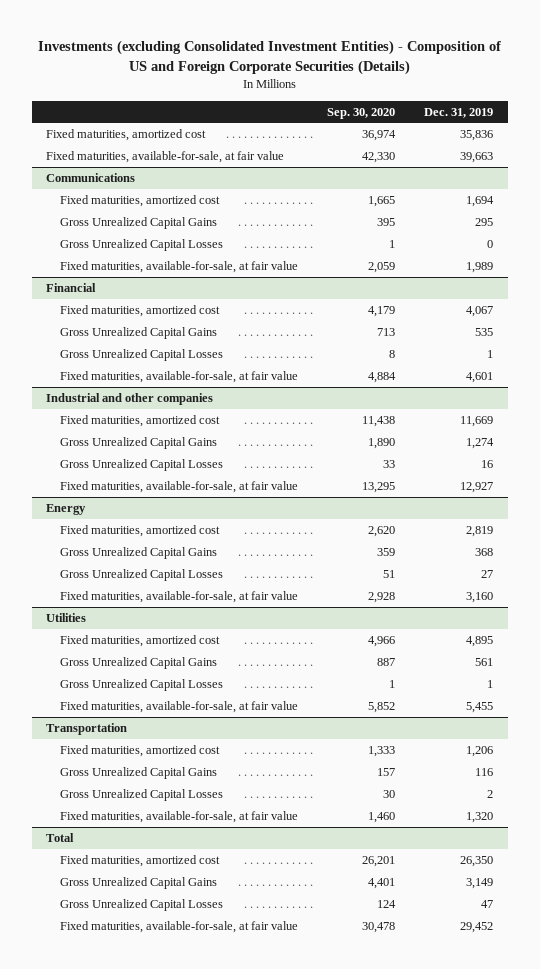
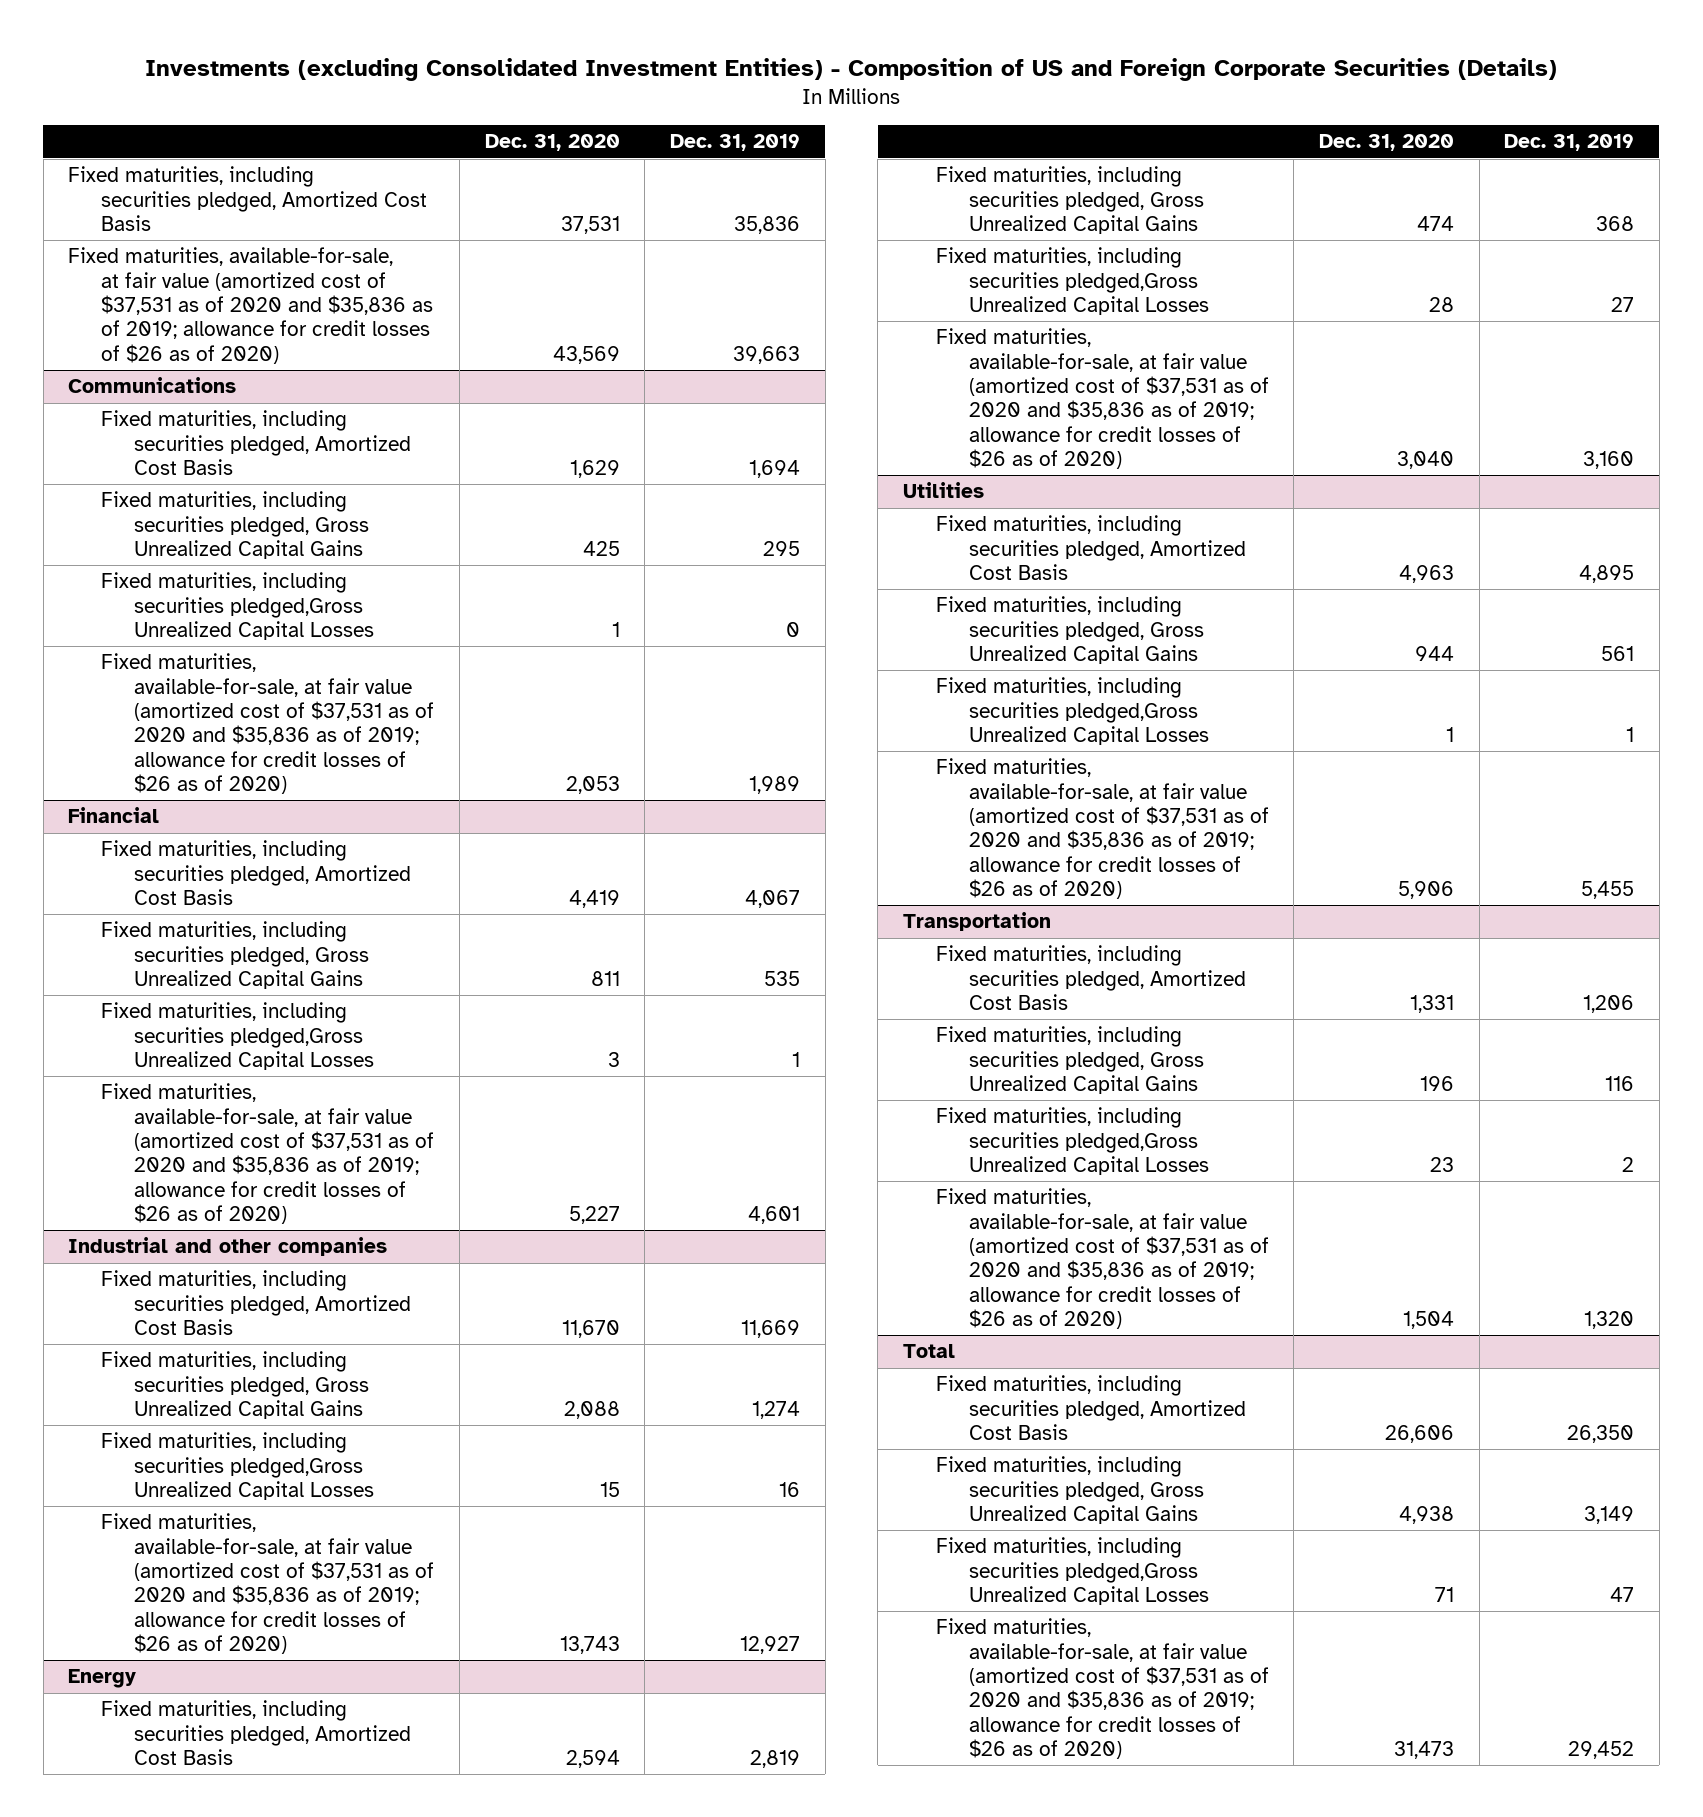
[327,107,396,119] Sep. 30, 2020 -> none
none -> [484,134,620,152] Dec. 31, 2020
[46,128,207,141] Fixed maturities, amortized cost -> [68,166,428,231] Fixed maturities, including securities pledged, Amortized Cost Basis
[46,150,285,163] Fixed maturities, available-for-sale, at fair value -> [68,247,434,364] Fixed maturities, available-for-sale, at fair value (amortized cost of $37,531 as of 2020 and $35,836 as of 2019; allowance for credit losses of $26 as of 2020)
[60,194,221,207] Fixed maturities, amortized cost -> [101,410,412,475] Fixed maturities, including securities pledged, Amortized Cost Basis
[60,216,218,229] Gross Unrealized Capital Gains -> [101,491,370,559] Fixed maturities, including securities pledged, Gross Unrealized Capital Gains
[60,238,224,251] Gross Unrealized Capital Losses -> [101,572,375,640] Fixed maturities, including securities pledged,Gross Unrealized Capital Losses
[60,260,299,273] Fixed maturities, available-for-sale, at fair value -> [101,653,435,794] Fixed maturities, available-for-sale, at fair value (amortized cost of $37,531 as of 2020 and $35,836 as of 2019; allowance for credit losses of $26 as of 2020)
[60,304,221,317] Fixed maturities, amortized cost -> [101,840,412,905] Fixed maturities, including securities pledged, Amortized Cost Basis
[60,326,218,339] Gross Unrealized Capital Gains -> [101,921,370,989] Fixed maturities, including securities pledged, Gross Unrealized Capital Gains
[60,348,224,361] Gross Unrealized Capital Losses -> [101,1002,375,1070] Fixed maturities, including securities pledged,Gross Unrealized Capital Losses
[60,370,299,383] Fixed maturities, available-for-sale, at fair value -> [101,1083,435,1224] Fixed maturities, available-for-sale, at fair value (amortized cost of $37,531 as of 2020 and $35,836 as of 2019; allowance for credit losses of $26 as of 2020)
[60,414,221,427] Fixed maturities, amortized cost -> [101,1270,412,1335] Fixed maturities, including securities pledged, Amortized Cost Basis
[60,436,218,449] Gross Unrealized Capital Gains -> [101,1351,370,1419] Fixed maturities, including securities pledged, Gross Unrealized Capital Gains
[60,458,224,471] Gross Unrealized Capital Losses -> [101,1432,375,1500] Fixed maturities, including securities pledged,Gross Unrealized Capital Losses
[60,480,299,493] Fixed maturities, available-for-sale, at fair value -> [101,1513,435,1654] Fixed maturities, available-for-sale, at fair value (amortized cost of $37,531 as of 2020 and $35,836 as of 2019; allowance for credit losses of $26 as of 2020)
[60,524,221,537] Fixed maturities, amortized cost -> [101,1700,412,1765] Fixed maturities, including securities pledged, Amortized Cost Basis
[60,546,218,559] Gross Unrealized Capital Gains -> [935,166,1204,234] Fixed maturities, including securities pledged, Gross Unrealized Capital Gains
[60,568,224,581] Gross Unrealized Capital Losses -> [935,247,1209,315] Fixed maturities, including securities pledged,Gross Unrealized Capital Losses
[60,590,299,603] Fixed maturities, available-for-sale, at fair value -> [935,328,1269,469] Fixed maturities, available-for-sale, at fair value (amortized cost of $37,531 as of 2020 and $35,836 as of 2019; allowance for credit losses of $26 as of 2020)
[60,634,221,647] Fixed maturities, amortized cost -> [935,515,1246,580] Fixed maturities, including securities pledged, Amortized Cost Basis
[60,656,218,669] Gross Unrealized Capital Gains -> [935,596,1204,664] Fixed maturities, including securities pledged, Gross Unrealized Capital Gains
[60,678,224,691] Gross Unrealized Capital Losses -> [935,677,1209,745] Fixed maturities, including securities pledged,Gross Unrealized Capital Losses
[60,700,299,713] Fixed maturities, available-for-sale, at fair value -> [935,758,1269,899] Fixed maturities, available-for-sale, at fair value (amortized cost of $37,531 as of 2020 and $35,836 as of 2019; allowance for credit losses of $26 as of 2020)
[60,744,221,757] Fixed maturities, amortized cost -> [935,945,1246,1010] Fixed maturities, including securities pledged, Amortized Cost Basis
[60,766,218,779] Gross Unrealized Capital Gains -> [935,1026,1204,1094] Fixed maturities, including securities pledged, Gross Unrealized Capital Gains
[60,788,224,801] Gross Unrealized Capital Losses -> [935,1107,1209,1175] Fixed maturities, including securities pledged,Gross Unrealized Capital Losses
[60,810,299,823] Fixed maturities, available-for-sale, at fair value -> [935,1188,1269,1329] Fixed maturities, available-for-sale, at fair value (amortized cost of $37,531 as of 2020 and $35,836 as of 2019; allowance for credit losses of $26 as of 2020)
[60,854,221,867] Fixed maturities, amortized cost -> [935,1375,1246,1440] Fixed maturities, including securities pledged, Amortized Cost Basis
[60,876,218,889] Gross Unrealized Capital Gains -> [935,1456,1204,1524] Fixed maturities, including securities pledged, Gross Unrealized Capital Gains
[60,898,224,911] Gross Unrealized Capital Losses -> [935,1537,1209,1605] Fixed maturities, including securities pledged,Gross Unrealized Capital Losses
[60,920,299,933] Fixed maturities, available-for-sale, at fair value -> [935,1618,1269,1759] Fixed maturities, available-for-sale, at fair value (amortized cost of $37,531 as of 2020 and $35,836 as of 2019; allowance for credit losses of $26 as of 2020)

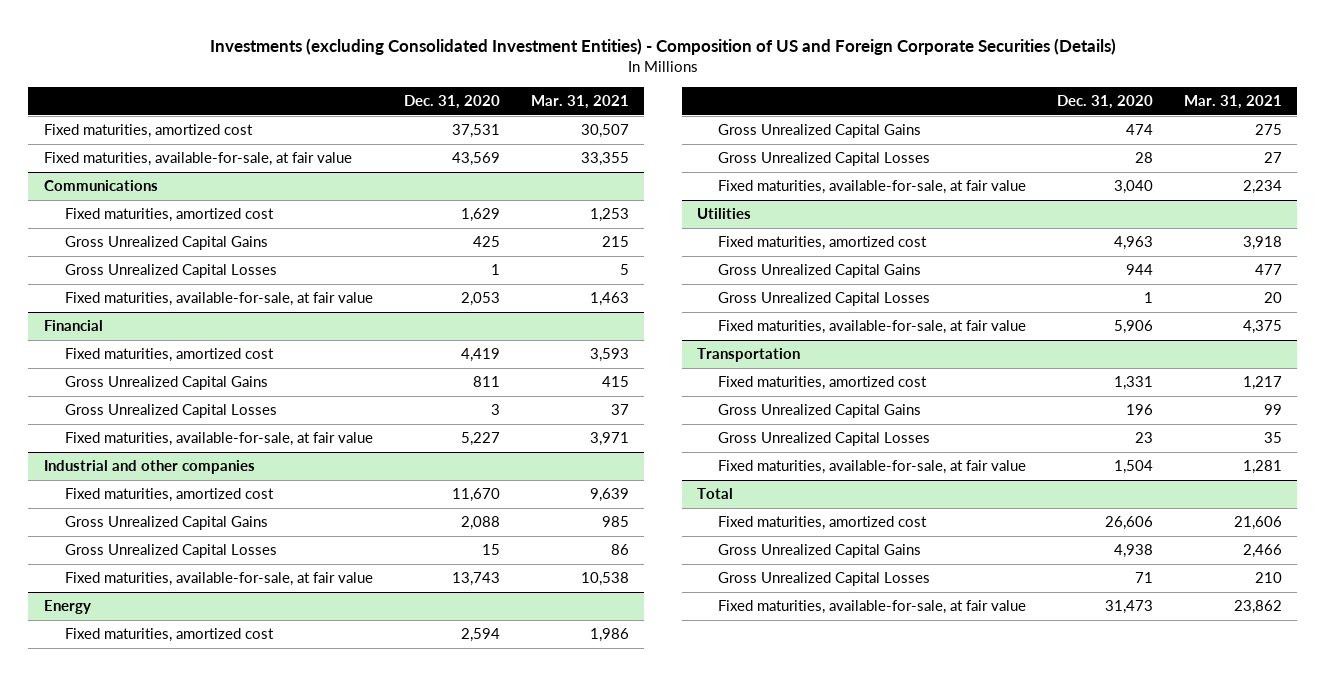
[669,134,800,152] Dec. 31, 2019 -> none
none -> [530,95,629,110] Mar. 31, 2021
[68,166,428,231] Fixed maturities, including securities pledged, Amortized Cost Basis -> [43,124,253,139] Fixed maturities, amortized cost
[68,247,434,364] Fixed maturities, available-for-sale, at fair value (amortized cost of $37,531 as of 2020 and $35,836 as of 2019; allowance for credit losses of $26 as of 2020) -> [43,152,352,167] Fixed maturities, available-for-sale, at fair value
[101,410,412,475] Fixed maturities, including securities pledged, Amortized Cost Basis -> [64,208,274,223] Fixed maturities, amortized cost
[101,491,370,559] Fixed maturities, including securities pledged, Gross Unrealized Capital Gains -> [64,236,268,251] Gross Unrealized Capital Gains
[101,572,375,640] Fixed maturities, including securities pledged,Gross Unrealized Capital Losses -> [64,264,277,279] Gross Unrealized Capital Losses
[101,653,435,794] Fixed maturities, available-for-sale, at fair value (amortized cost of $37,531 as of 2020 and $35,836 as of 2019; allowance for credit losses of $26 as of 2020) -> [64,292,373,307] Fixed maturities, available-for-sale, at fair value
[101,840,412,905] Fixed maturities, including securities pledged, Amortized Cost Basis -> [64,348,274,363] Fixed maturities, amortized cost
[101,921,370,989] Fixed maturities, including securities pledged, Gross Unrealized Capital Gains -> [64,376,268,391] Gross Unrealized Capital Gains
[101,1002,375,1070] Fixed maturities, including securities pledged,Gross Unrealized Capital Losses -> [64,404,277,419] Gross Unrealized Capital Losses
[101,1083,435,1224] Fixed maturities, available-for-sale, at fair value (amortized cost of $37,531 as of 2020 and $35,836 as of 2019; allowance for credit losses of $26 as of 2020) -> [64,432,373,447] Fixed maturities, available-for-sale, at fair value
[101,1270,412,1335] Fixed maturities, including securities pledged, Amortized Cost Basis -> [64,488,274,503] Fixed maturities, amortized cost
[101,1351,370,1419] Fixed maturities, including securities pledged, Gross Unrealized Capital Gains -> [64,516,268,531] Gross Unrealized Capital Gains
[101,1432,375,1500] Fixed maturities, including securities pledged,Gross Unrealized Capital Losses -> [64,544,277,559] Gross Unrealized Capital Losses
[101,1513,435,1654] Fixed maturities, available-for-sale, at fair value (amortized cost of $37,531 as of 2020 and $35,836 as of 2019; allowance for credit losses of $26 as of 2020) -> [64,572,373,587] Fixed maturities, available-for-sale, at fair value
[101,1700,412,1765] Fixed maturities, including securities pledged, Amortized Cost Basis -> [64,628,274,643] Fixed maturities, amortized cost
[935,166,1204,234] Fixed maturities, including securities pledged, Gross Unrealized Capital Gains -> [718,124,922,139] Gross Unrealized Capital Gains
[935,247,1209,315] Fixed maturities, including securities pledged,Gross Unrealized Capital Losses -> [718,152,931,167] Gross Unrealized Capital Losses
[935,328,1269,469] Fixed maturities, available-for-sale, at fair value (amortized cost of $37,531 as of 2020 and $35,836 as of 2019; allowance for credit losses of $26 as of 2020) -> [718,180,1027,195] Fixed maturities, available-for-sale, at fair value
[935,515,1246,580] Fixed maturities, including securities pledged, Amortized Cost Basis -> [718,236,928,251] Fixed maturities, amortized cost
[935,596,1204,664] Fixed maturities, including securities pledged, Gross Unrealized Capital Gains -> [718,264,922,279] Gross Unrealized Capital Gains
[935,677,1209,745] Fixed maturities, including securities pledged,Gross Unrealized Capital Losses -> [718,292,931,307] Gross Unrealized Capital Losses
[935,758,1269,899] Fixed maturities, available-for-sale, at fair value (amortized cost of $37,531 as of 2020 and $35,836 as of 2019; allowance for credit losses of $26 as of 2020) -> [718,320,1027,335] Fixed maturities, available-for-sale, at fair value
[935,945,1246,1010] Fixed maturities, including securities pledged, Amortized Cost Basis -> [718,376,928,391] Fixed maturities, amortized cost
[935,1026,1204,1094] Fixed maturities, including securities pledged, Gross Unrealized Capital Gains -> [718,404,922,419] Gross Unrealized Capital Gains
[935,1107,1209,1175] Fixed maturities, including securities pledged,Gross Unrealized Capital Losses -> [718,432,931,447] Gross Unrealized Capital Losses
[935,1188,1269,1329] Fixed maturities, available-for-sale, at fair value (amortized cost of $37,531 as of 2020 and $35,836 as of 2019; allowance for credit losses of $26 as of 2020) -> [718,460,1027,475] Fixed maturities, available-for-sale, at fair value
[935,1375,1246,1440] Fixed maturities, including securities pledged, Amortized Cost Basis -> [718,516,928,531] Fixed maturities, amortized cost
[935,1456,1204,1524] Fixed maturities, including securities pledged, Gross Unrealized Capital Gains -> [718,544,922,559] Gross Unrealized Capital Gains
[935,1537,1209,1605] Fixed maturities, including securities pledged,Gross Unrealized Capital Losses -> [718,572,931,587] Gross Unrealized Capital Losses
[935,1618,1269,1759] Fixed maturities, available-for-sale, at fair value (amortized cost of $37,531 as of 2020 and $35,836 as of 2019; allowance for credit losses of $26 as of 2020) -> [718,600,1027,615] Fixed maturities, available-for-sale, at fair value

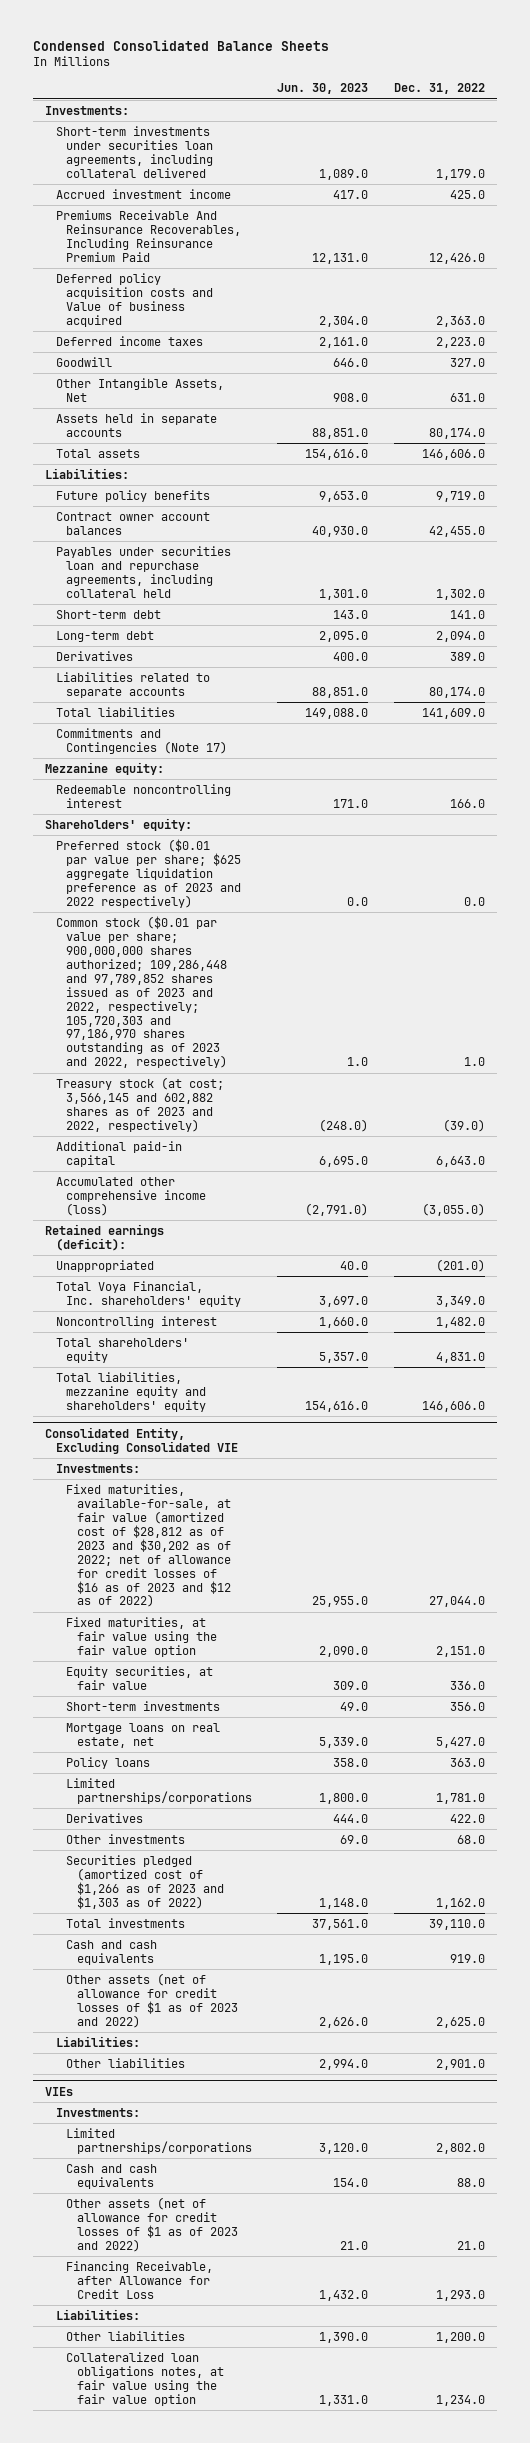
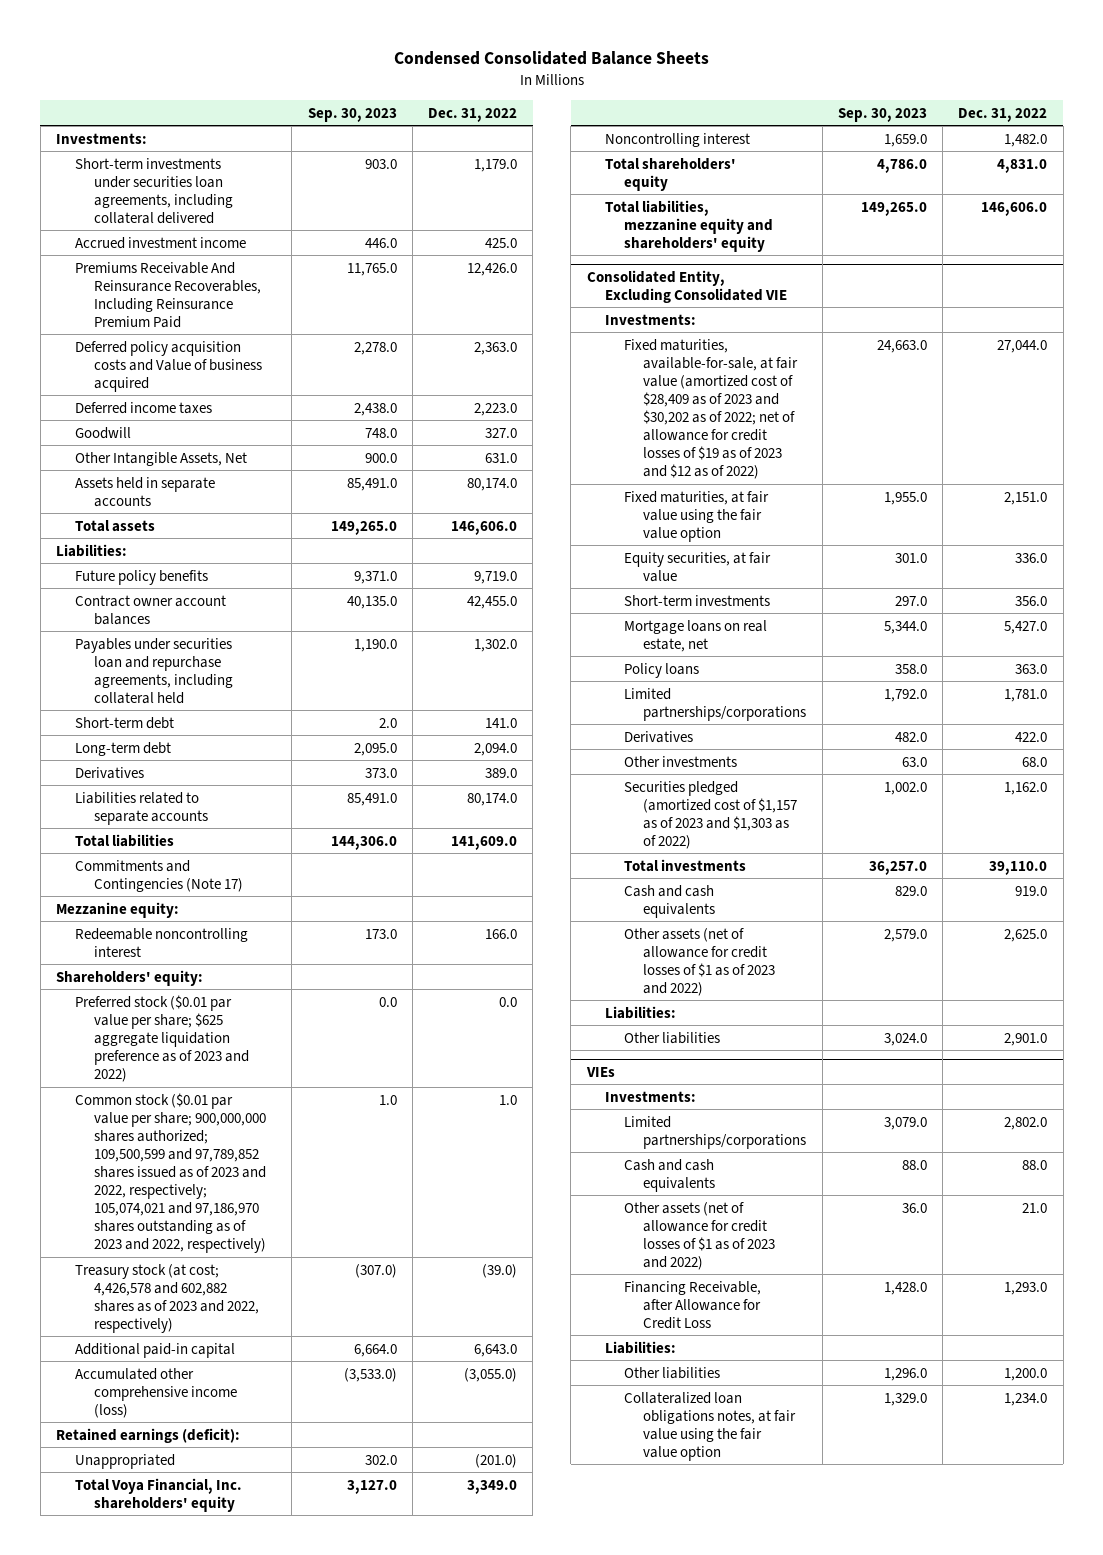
[277,83,369,95] Jun. 30, 2023 -> none
none -> [307,107,397,122] Sep. 30, 2023
[55,838,242,908] Preferred stock ($0.01 par value per share; $625 aggregate liquidation preference as of 2023 and 2022 respectively) -> [75,994,250,1083] Preferred stock ($0.01 par value per share; $625 aggregate liquidation preference as of 2023 and 2022)
[55,915,228,1069] Common stock ($0.01 par value per share; 900,000,000 shares authorized; 109,286,448 and 97,789,852 shares issued as of 2023 and 2022, respectively; 105,720,303 and 97,186,970 shares outstanding as of 2023 and 2022, respectively) -> [75,1092,267,1254] Common stock ($0.01 par value per share; 900,000,000 shares authorized; 109,500,599 and 97,789,852 shares issued as of 2023 and 2022, respectively; 105,074,021 and 97,186,970 shares outstanding as of 2023 and 2022, respectively)
[55,1076,224,1132] Treasury stock (at cost; 3,566,145 and 602,882 shares as of 2023 and 2022, respectively) -> [75,1263,260,1333] Treasury stock (at cost; 4,426,578 and 602,882 shares as of 2023 and 2022, respectively)
[66,1483,231,1608] Fixed maturities, available-for-sale, at fair value (amortized cost of $28,812 as of 2023 and $30,202 as of 2022; net of allowance for credit losses of $16 as of 2023 and $12 as of 2022) -> [624,338,799,480] Fixed maturities, available-for-sale, at fair value (amortized cost of $28,409 as of 2023 and $30,202 as of 2022; net of allowance for credit losses of $19 as of 2023 and $12 as of 2022)
[66,1854,224,1909] Securities pledged (amortized cost of $1,266 as of 2023 and $1,303 as of 2022) -> [624,780,798,849] Securities pledged (amortized cost of $1,157 as of 2023 and $1,303 as of 2022)

